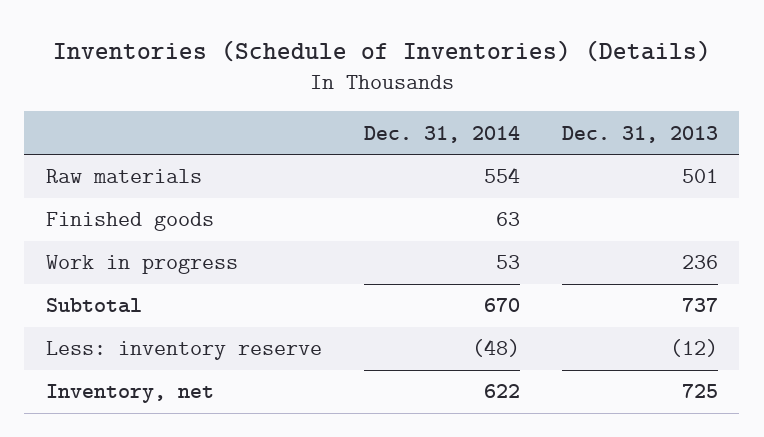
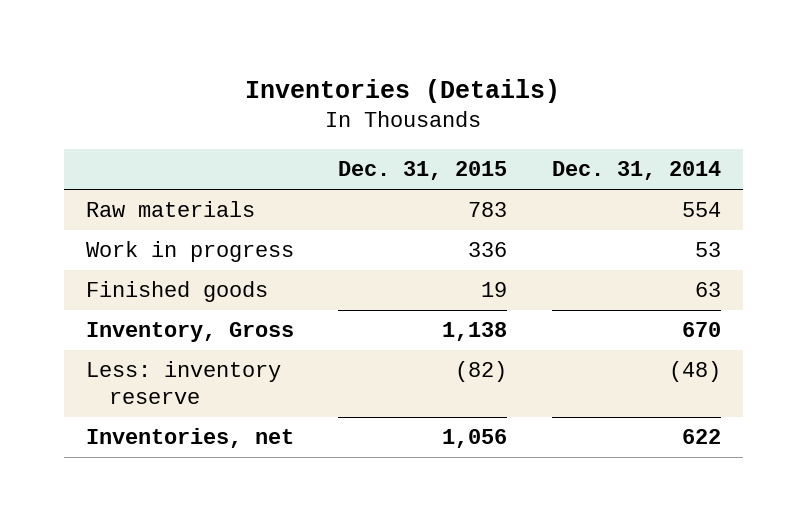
[52,40,711,63] Inventories (Schedule of Inventories) (Details) -> [245,78,561,103] Inventories (Details)
[562,125,719,143] Dec. 31, 2013 -> none
none -> [338,161,508,181] Dec. 31, 2015
[45,212,214,232] Finished goods -> [85,281,268,303] Finished goods
[45,298,142,314] Subtotal -> [85,322,294,343] Inventory, Gross
[45,384,214,404] Inventory, net -> [85,428,294,449] Inventories, net

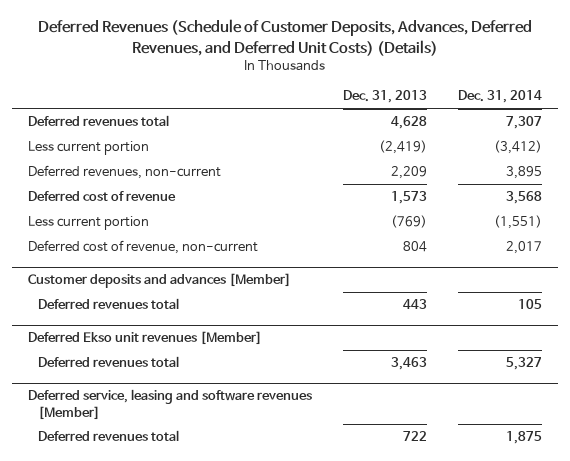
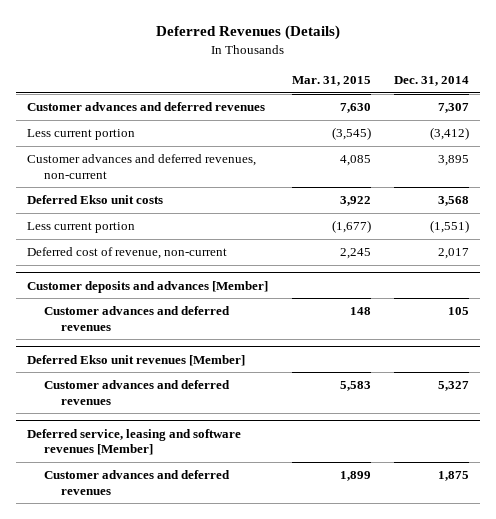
[37,19,532,56] Deferred Revenues (Schedule of Customer Deposits, Advances, Deferred Revenues, and Deferred Unit Costs) (Details) -> [156,25,341,41] Deferred Revenues (Details)
[342,90,427,104] Dec. 31, 2013 -> none
none -> [291,76,371,87] Mar. 31, 2015
[27,115,169,127] Deferred revenues total -> [27,102,266,112] Customer advances and deferred revenues
[27,165,221,180] Deferred revenues, non-current -> [27,154,257,179] Customer advances and deferred revenues, non-current
[27,191,176,202] Deferred cost of revenue -> [27,195,164,205] Deferred Ekso unit costs
[38,298,180,310] Deferred revenues total -> [43,306,230,331] Customer advances and deferred revenues
[38,356,180,368] Deferred revenues total -> [43,380,230,405] Customer advances and deferred revenues
[38,430,180,442] Deferred revenues total -> [43,470,230,495] Customer advances and deferred revenues

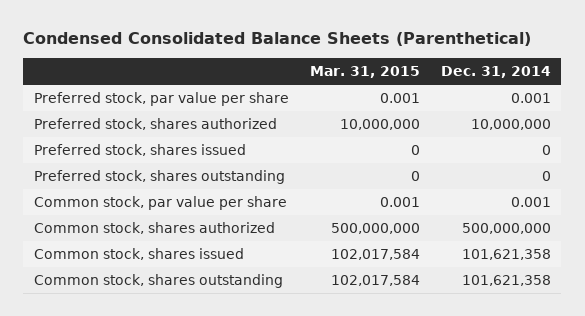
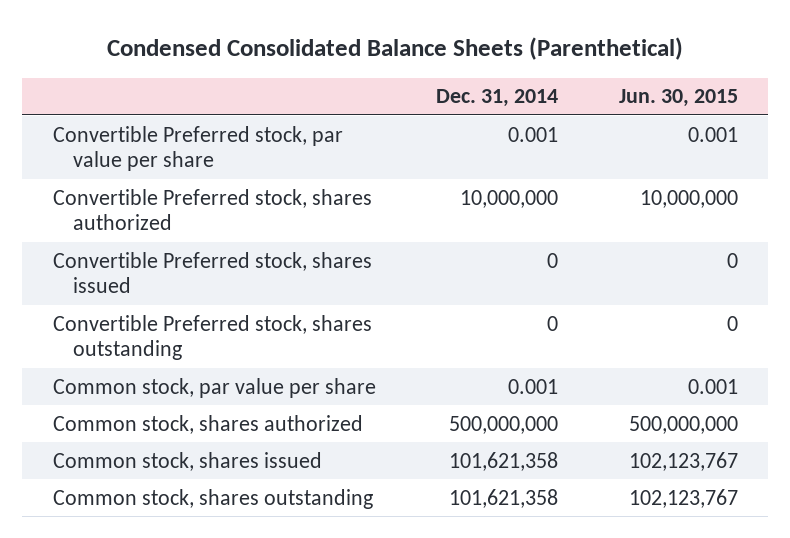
[309,65,420,78] Mar. 31, 2015 -> none
none -> [618,89,738,108] Jun. 30, 2015
[33,92,289,107] Preferred stock, par value per share -> [52,125,343,172] Convertible Preferred stock, par value per share
[33,118,277,131] Preferred stock, shares authorized -> [52,188,372,231] Convertible Preferred stock, shares authorized
[33,144,246,157] Preferred stock, shares issued -> [52,251,372,294] Convertible Preferred stock, shares issued
[33,170,285,185] Preferred stock, shares outstanding -> [52,314,372,361] Convertible Preferred stock, shares outstanding

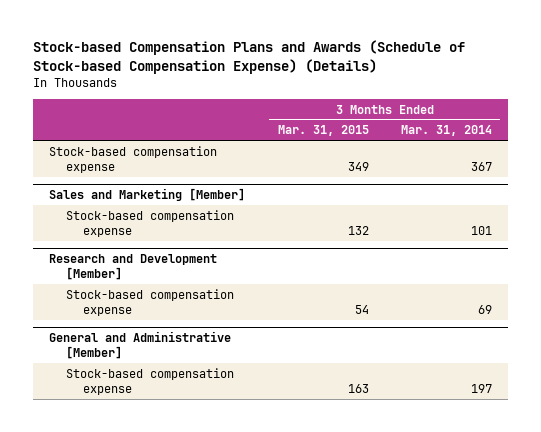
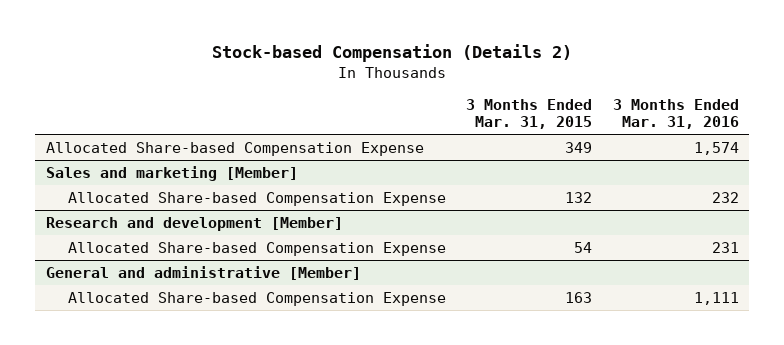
[33,40,466,74] Stock-based Compensation Plans and Awards (Schedule of Stock-based Compensation Expense) (Details) -> [212,44,573,63] Stock-based Compensation (Details 2)
[400,125,492,137] Mar. 31, 2014 -> none
none -> [612,99,739,130] 3 Months Ended Mar. 31, 2016
[49,145,218,173] Stock-based compensation expense -> [45,141,424,156] Allocated Share-based Compensation Expense
[49,188,246,202] Sales and Marketing [Member] -> [45,165,298,181] Sales and marketing [Member]
[66,209,235,237] Stock-based compensation expense -> [67,191,446,206] Allocated Share-based Compensation Expense
[49,254,218,281] Research and Development [Member] -> [45,216,343,231] Research and development [Member]
[66,288,235,316] Stock-based compensation expense -> [67,241,446,256] Allocated Share-based Compensation Expense
[49,331,232,360] General and Administrative [Member] -> [45,265,361,280] General and administrative [Member]
[66,367,235,395] Stock-based compensation expense -> [67,291,446,306] Allocated Share-based Compensation Expense

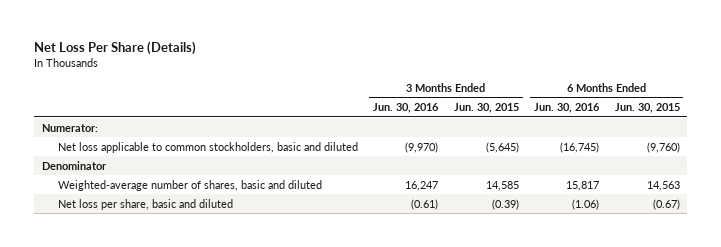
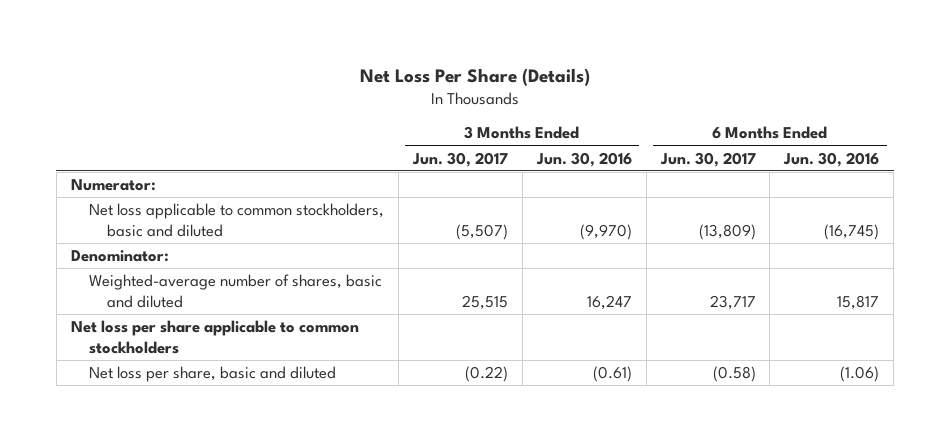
[453,103,519,114] Jun. 30, 2015 -> none
[614,103,680,114] Jun. 30, 2015 -> none
none -> [411,151,508,167] Jun. 30, 2017
none -> [659,151,756,167] Jun. 30, 2017
[41,160,107,170] Denominator -> [70,250,169,263] Denominator:
none -> [70,320,359,355] Net loss per share applicable to common stockholders

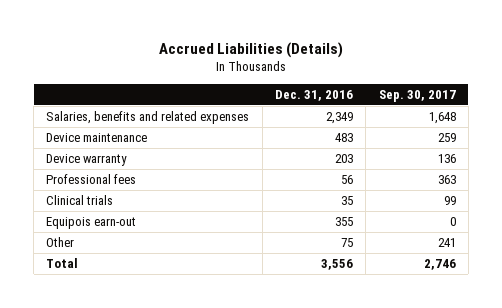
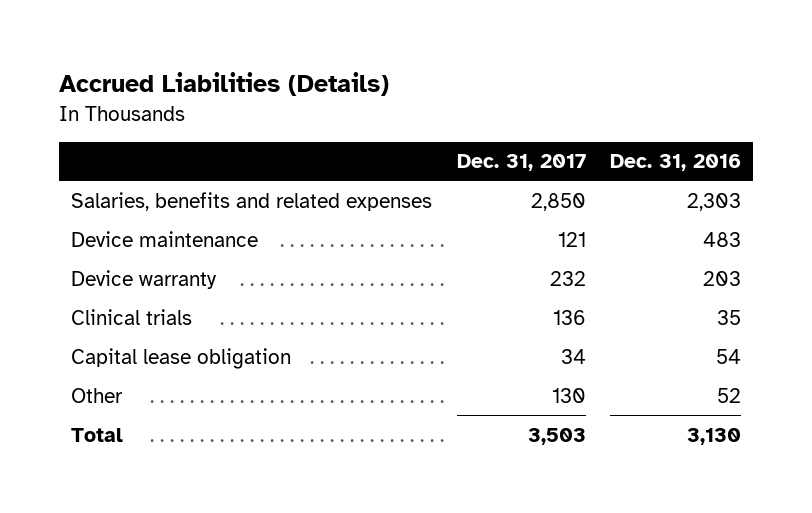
[378,90,456,103] Sep. 30, 2017 -> none
none -> [456,154,586,172] Dec. 31, 2017
[325,111,353,124] 2,349 -> [686,192,741,211] 2,303
[46,173,137,184] Professional fees -> none
[46,216,137,229] Equipois earn-out -> none
none -> [71,347,292,369] Capital lease obligation
[340,237,353,247] 75 -> [716,387,741,403] 52
[320,258,353,270] 3,556 -> [686,427,741,445] 3,130

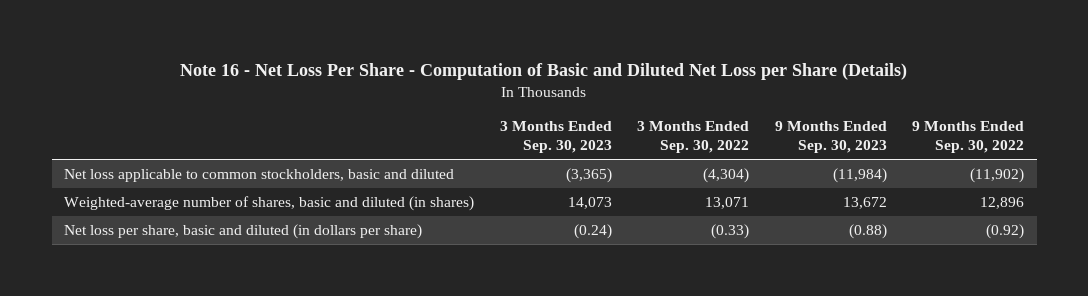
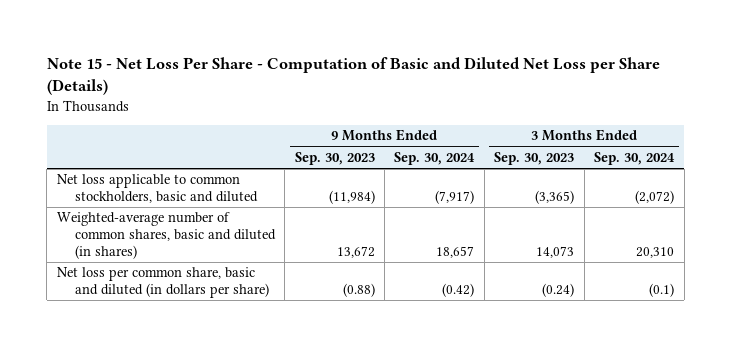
[180,62,908,80] Note 16 - Net Loss Per Share - Computation of Basic and Diluted Net Loss per Share (Details) -> [46,57,660,96] Note 15 - Net Loss Per Share - Computation of Basic and Diluted Net Loss per Share (Details)
[637,121,750,154] 3 Months Ended Sep. 30, 2022 -> none
[911,121,1024,154] 9 Months Ended Sep. 30, 2022 -> none
none -> [394,151,476,165] Sep. 30, 2024
none -> [594,151,676,165] Sep. 30, 2024
[64,195,475,211] Weighted-average number of shares, basic and diluted (in shares) -> [56,212,276,260] Weighted-average number of common shares, basic and diluted (in shares)
[64,223,423,239] Net loss per share, basic and diluted (in dollars per share) -> [56,267,269,299] Net loss per common share, basic and diluted (in dollars per share)

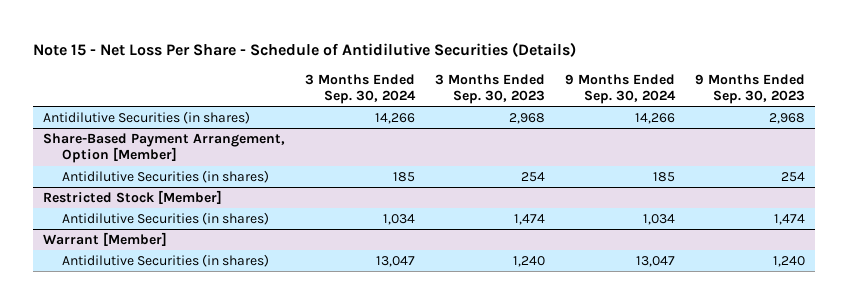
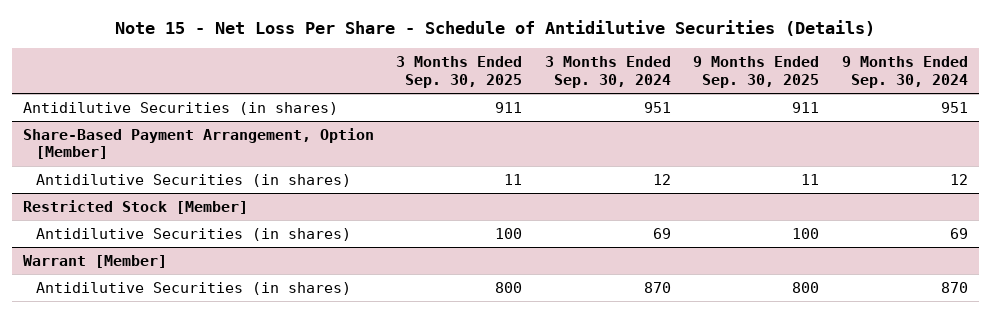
[435,73,546,105] 3 Months Ended Sep. 30, 2023 -> none
[695,73,806,105] 9 Months Ended Sep. 30, 2023 -> none
none -> [396,56,523,88] 3 Months Ended Sep. 30, 2025
none -> [693,56,820,88] 9 Months Ended Sep. 30, 2025
[375,112,416,124] 14,266 -> [643,101,671,113] 951
[635,112,676,124] 14,266 -> [940,101,968,113] 951
[393,171,416,182] 185 -> [652,173,671,185] 12
[653,171,676,182] 185 -> [949,173,968,185] 12
[383,213,416,225] 1,034 -> [652,227,671,239] 69
[643,213,676,225] 1,034 -> [949,227,968,239] 69
[376,255,416,267] 13,047 -> [643,281,671,293] 870
[636,255,676,267] 13,047 -> [940,281,968,293] 870

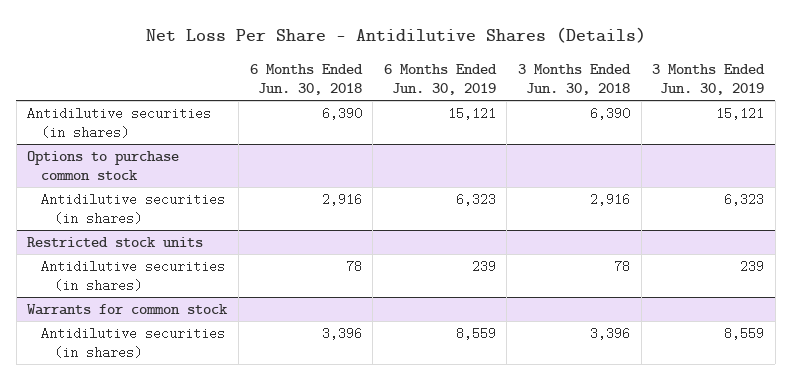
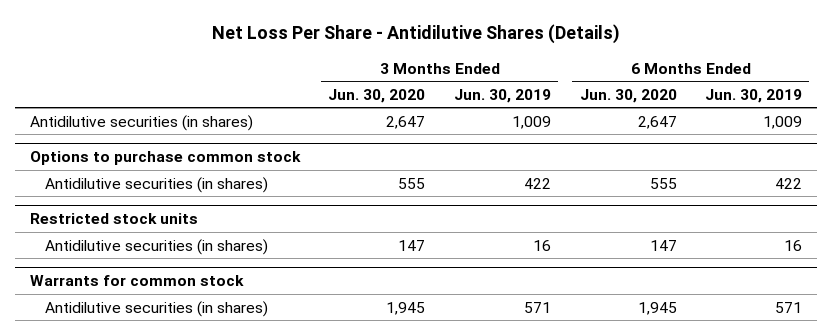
[249,63,363,95] 6 Months Ended Jun. 30, 2018 -> none
[518,63,632,95] 3 Months Ended Jun. 30, 2018 -> none
none -> [328,88,426,103] Jun. 30, 2020
none -> [579,88,677,103] Jun. 30, 2020
[447,106,496,120] 15,121 -> [763,115,803,129] 1,009
[716,106,765,120] 15,121 -> [511,115,551,129] 1,009
[455,192,496,206] 6,323 -> [775,177,803,189] 422
[724,192,765,206] 6,323 -> [523,177,551,189] 422
[471,259,496,273] 239 -> [784,239,803,251] 16
[740,259,765,273] 239 -> [532,239,551,251] 16
[455,326,496,340] 8,559 -> [775,301,803,313] 571
[724,326,765,340] 8,559 -> [523,301,551,313] 571

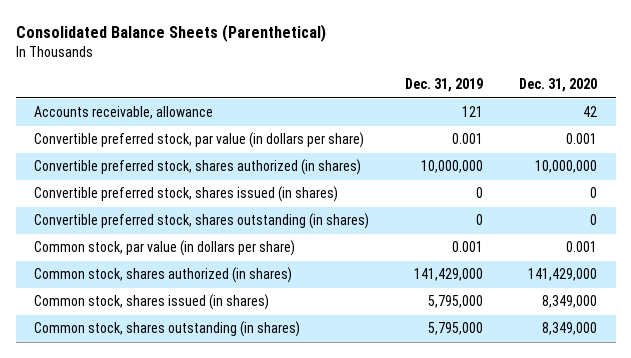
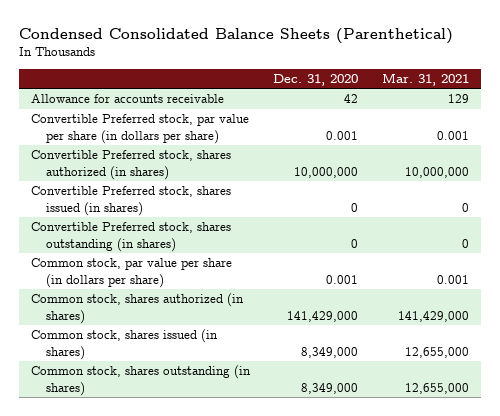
[15,23,326,42] Consolidated Balance Sheets (Parenthetical) -> [18,27,453,44] Condensed Consolidated Balance Sheets (Parenthetical)
[405,78,484,93] Dec. 31, 2019 -> none
none -> [382,72,470,86] Mar. 31, 2021
[33,106,213,120] Accounts receivable, allowance -> [30,94,224,104] Allowance for accounts receivable
[33,132,364,149] Convertible preferred stock, par value (in dollars per share) -> [30,114,249,144] Convertible Preferred stock, par value per share (in dollars per share)
[33,159,361,176] Convertible preferred stock, shares authorized (in shares) -> [30,150,231,180] Convertible Preferred stock, shares authorized (in shares)
[33,186,338,203] Convertible preferred stock, shares issued (in shares) -> [30,186,231,216] Convertible Preferred stock, shares issued (in shares)
[33,213,369,230] Convertible preferred stock, shares outstanding (in shares) -> [30,222,231,252] Convertible Preferred stock, shares outstanding (in shares)
[33,240,295,257] Common stock, par value (in dollars per share) -> [30,258,232,288] Common stock, par value per share (in dollars per share)

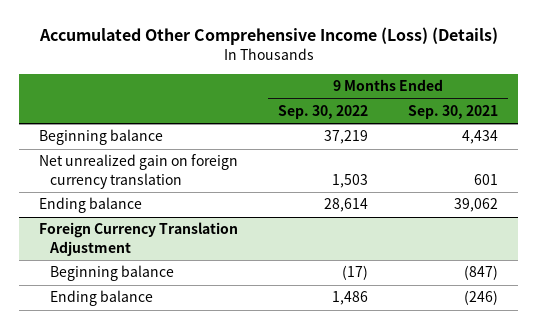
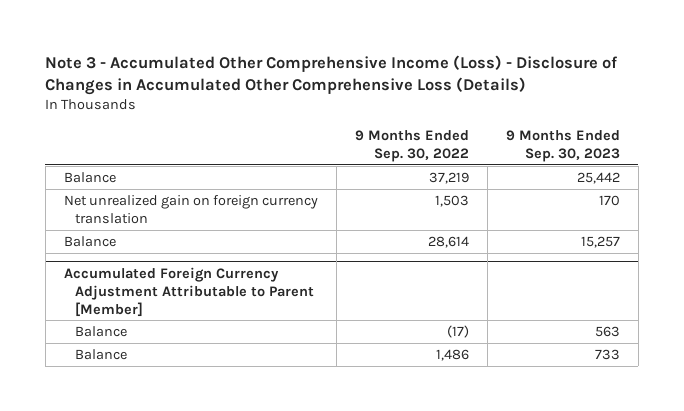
[38,26,498,45] Accumulated Other Comprehensive Income (Loss) (Details) -> [45,54,619,96] Note 3 - Accumulated Other Comprehensive Income (Loss) - Disclosure of Changes in Accumulated Other Comprehensive Loss (Details)
[408,104,499,119] Sep. 30, 2021 -> none
none -> [505,129,620,162] 9 Months Ended Sep. 30, 2023
[39,129,164,146] Beginning balance -> [63,171,116,183] Balance
[39,197,143,214] Ending balance -> [63,235,116,247] Balance
[39,222,239,256] Foreign Currency Translation Adjustment -> [63,266,314,317] Accumulated Foreign Currency Adjustment Attributable to Parent [Member]
[49,265,174,282] Beginning balance -> [74,325,127,337] Balance
[49,290,153,307] Ending balance -> [74,348,127,360] Balance

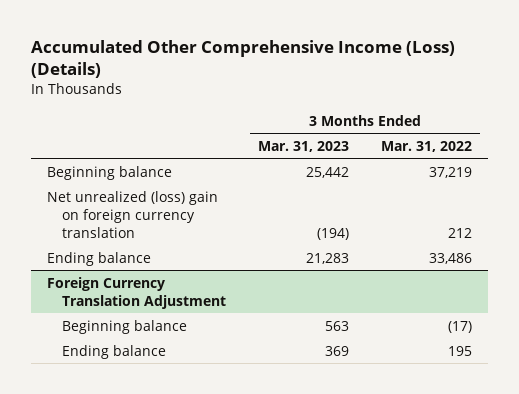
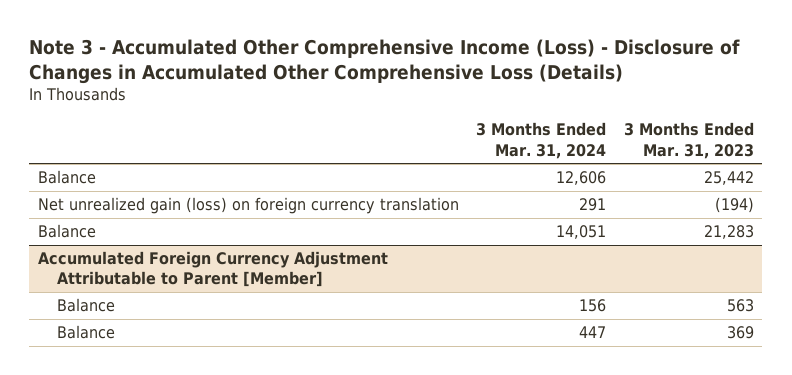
[30,39,455,78] Accumulated Other Comprehensive Income (Loss) (Details) -> [29,39,741,84] Note 3 - Accumulated Other Comprehensive Income (Loss) - Disclosure of Changes in Accumulated Other Comprehensive Loss (Details)
[381,140,473,152] Mar. 31, 2022 -> none
none -> [476,122,607,159] 3 Months Ended Mar. 31, 2024
[46,165,172,180] Beginning balance -> [37,170,96,185] Balance
[46,190,218,239] Net unrealized (loss) gain on foreign currency translation -> [37,197,459,215] Net unrealized gain (loss) on foreign currency translation
[46,251,151,266] Ending balance -> [37,224,96,239] Balance
[46,276,227,309] Foreign Currency Translation Adjustment -> [37,251,388,288] Accumulated Foreign Currency Adjustment Attributable to Parent [Member]
[62,319,188,334] Beginning balance -> [56,298,115,313] Balance
[62,344,167,359] Ending balance -> [56,325,115,340] Balance

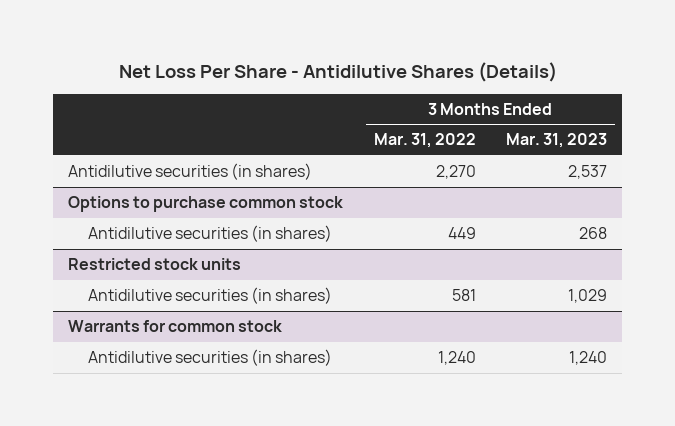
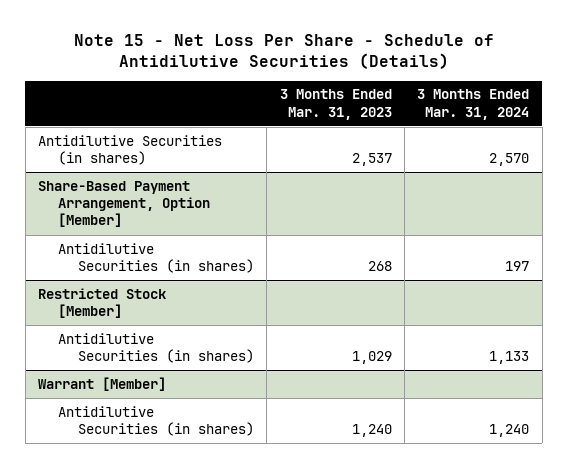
[118,61,557,82] Net Loss Per Share - Antidilutive Shares (Details) -> [73,34,494,70] Note 15 - Net Loss Per Share - Schedule of Antidilutive Securities (Details)
[373,133,476,149] Mar. 31, 2022 -> none
none -> [417,89,530,120] 3 Months Ended Mar. 31, 2024
[68,163,313,181] Antidilutive securities (in shares) -> [38,134,223,166] Antidilutive Securities (in shares)
[68,196,344,213] Options to purchase common stock -> [38,180,210,228] Share-Based Payment Arrangement, Option [Member]
[88,225,333,243] Antidilutive securities (in shares) -> [57,242,254,274] Antidilutive Securities (in shares)
[68,258,242,271] Restricted stock units -> [38,287,167,319] Restricted Stock [Member]
[88,287,333,305] Antidilutive securities (in shares) -> [57,332,254,364] Antidilutive Securities (in shares)
[68,320,283,333] Warrants for common stock -> [38,376,167,391] Warrant [Member]
[88,349,333,367] Antidilutive securities (in shares) -> [57,405,254,437] Antidilutive Securities (in shares)

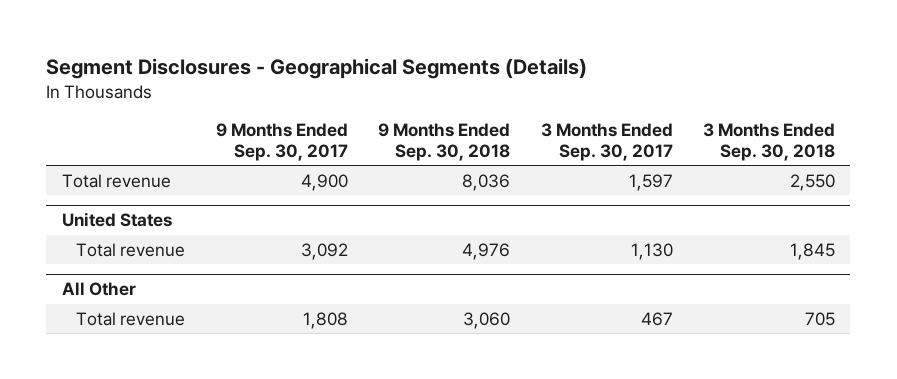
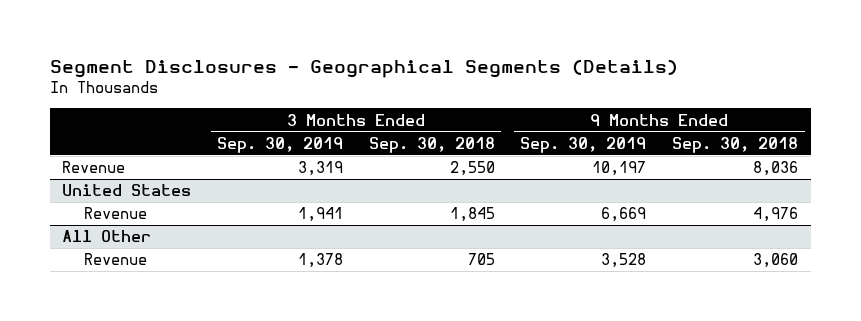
[215,123,348,161] 9 Months Ended Sep. 30, 2017 -> none
[540,123,673,161] 3 Months Ended Sep. 30, 2017 -> none
none -> [217,136,344,153] Sep. 30, 2019
none -> [520,136,647,153] Sep. 30, 2019
[61,173,171,188] Total revenue -> [62,161,126,174] Revenue
[76,242,186,257] Total revenue -> [84,207,148,220] Revenue
[76,311,186,326] Total revenue -> [84,253,148,266] Revenue

